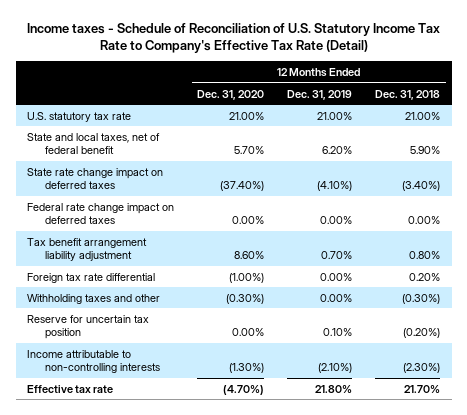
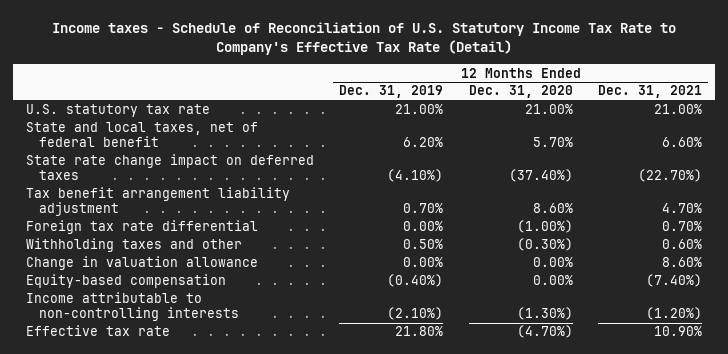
[375,89,441,100] Dec. 31, 2018 -> none
none -> [598,85,703,99] Dec. 31, 2021
[27,202,175,224] Federal rate change impact on deferred taxes -> none
[27,314,150,339] Reserve for uncertain tax position -> none
[320,293,353,302] 0.00% -> [403,239,444,250] 0.50%
none -> [26,256,259,271] Change in valuation allowance
none -> [26,274,227,289] Equity-based compensation

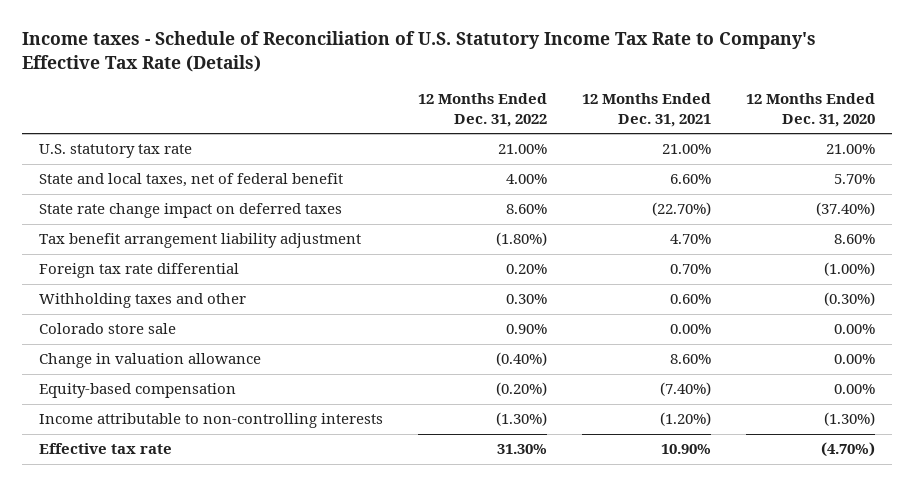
[52,21,677,55] Income taxes - Schedule of Reconciliation of U.S. Statutory Income Tax Rate to Company's Effective Tax Rate (Detail) -> [21,31,816,72] Income taxes - Schedule of Reconciliation of U.S. Statutory Income Tax Rate to Company's Effective Tax Rate (Details)
[339,85,444,99] Dec. 31, 2019 -> none
none -> [418,93,548,127] 12 Months Ended Dec. 31, 2022
none -> [39,323,177,335] Colorado store sale

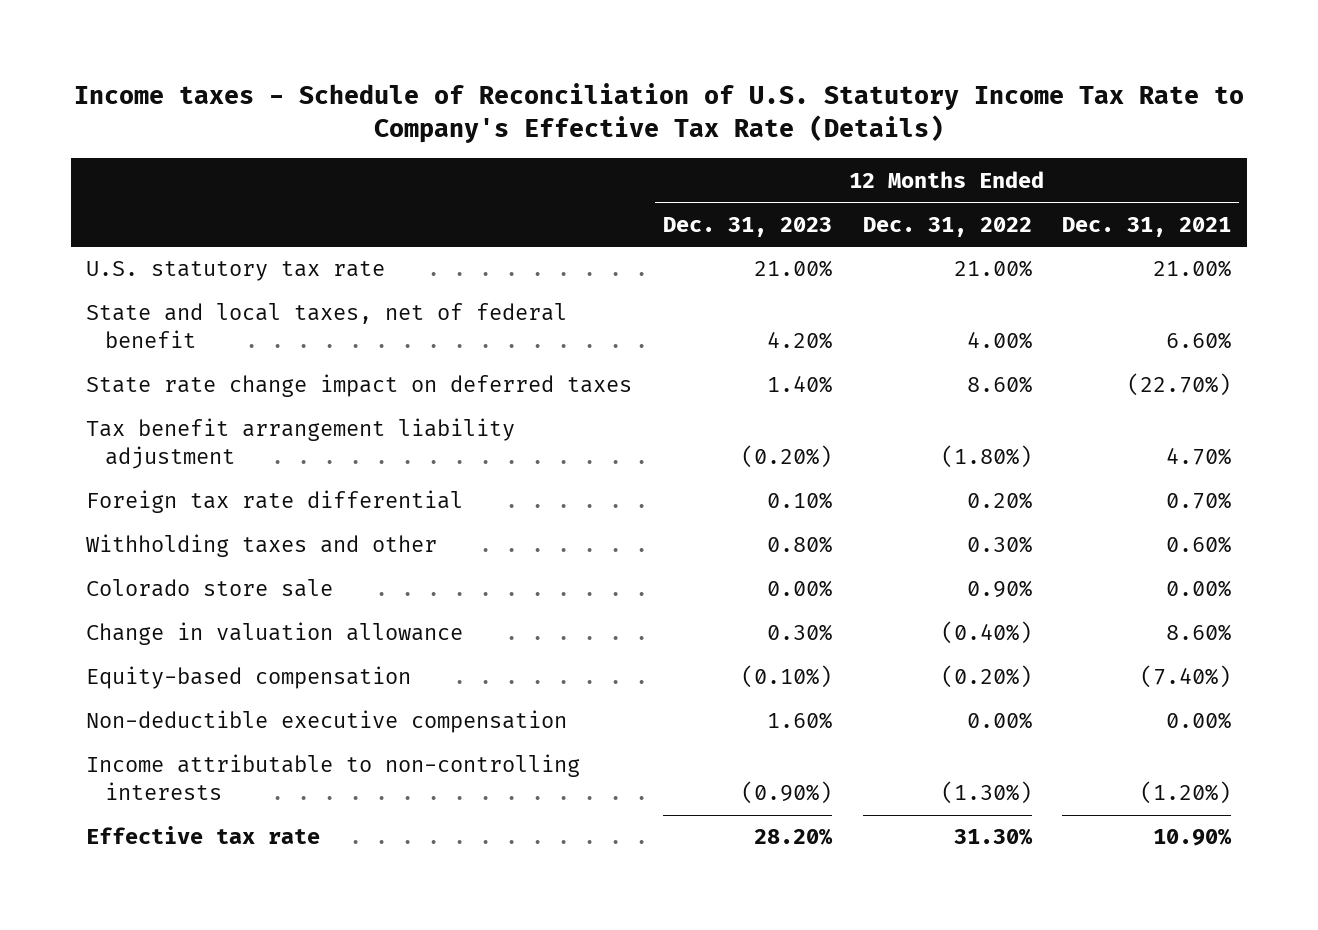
[745,93,875,127] 12 Months Ended Dec. 31, 2020 -> none
none -> [662,216,832,237] Dec. 31, 2023
none -> [86,710,568,734] Non-deductible executive compensation

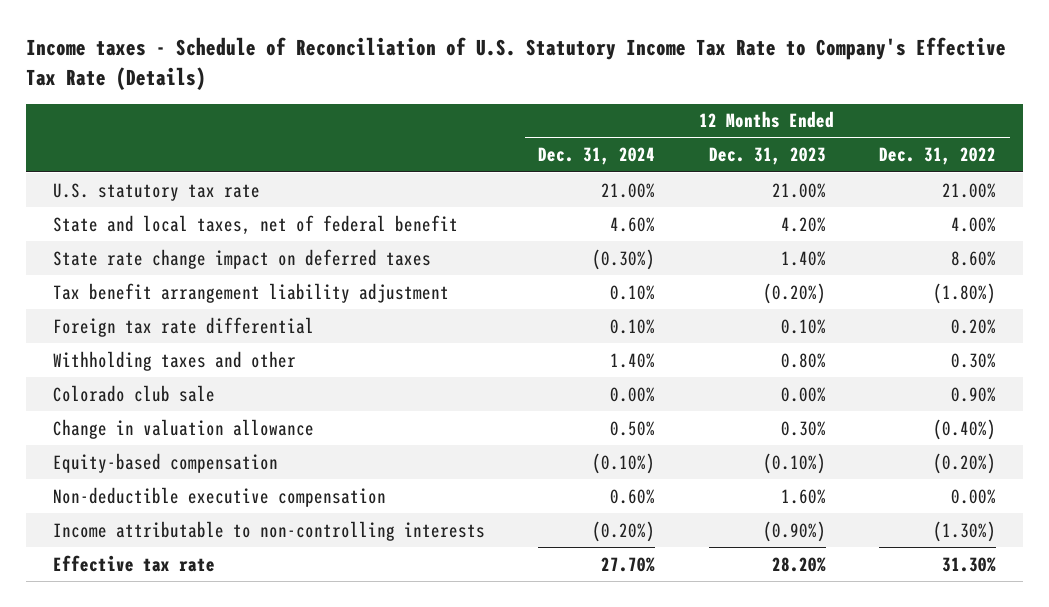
[1062,216,1232,237] Dec. 31, 2021 -> none
none -> [538,147,656,166] Dec. 31, 2024
[86,579,334,598] Colorado store sale -> [52,384,215,402] Colorado club sale

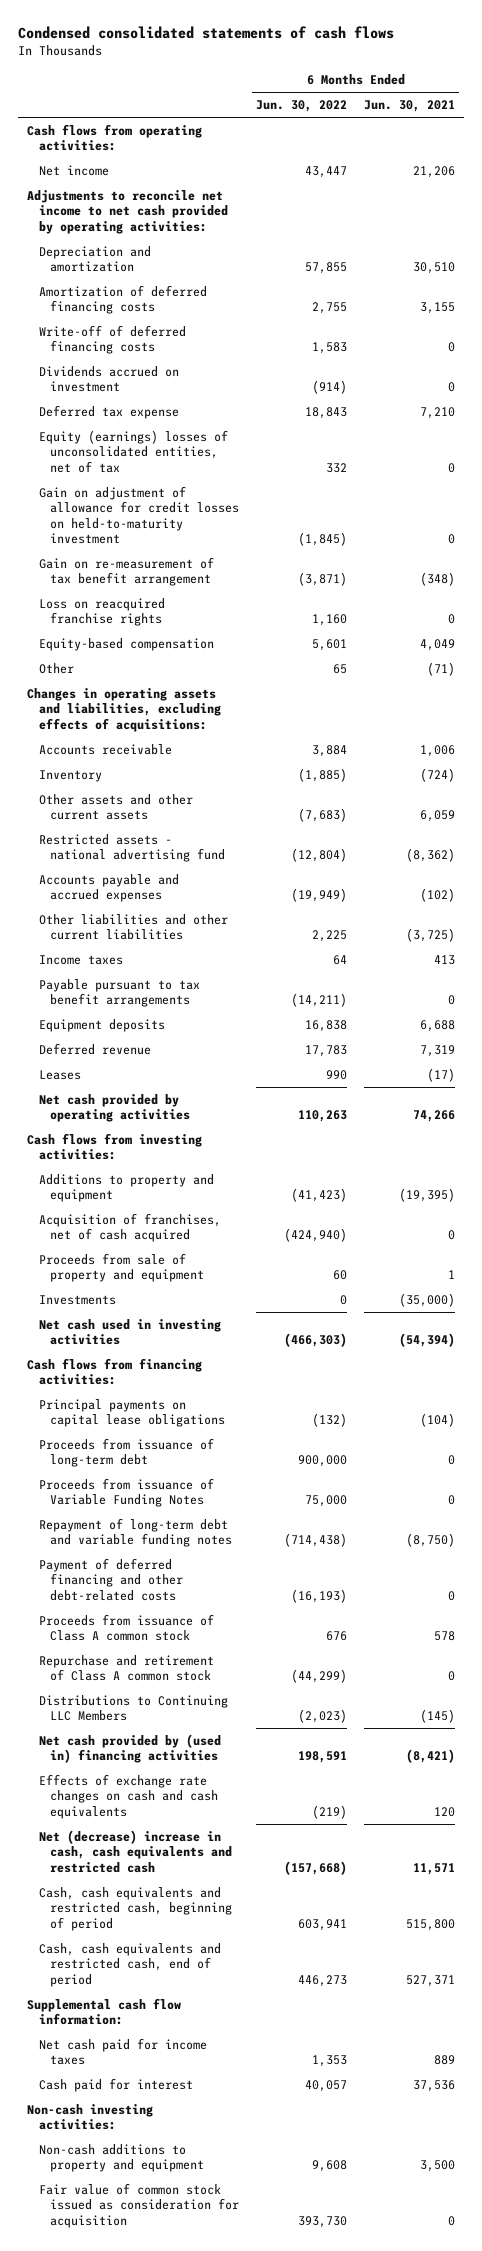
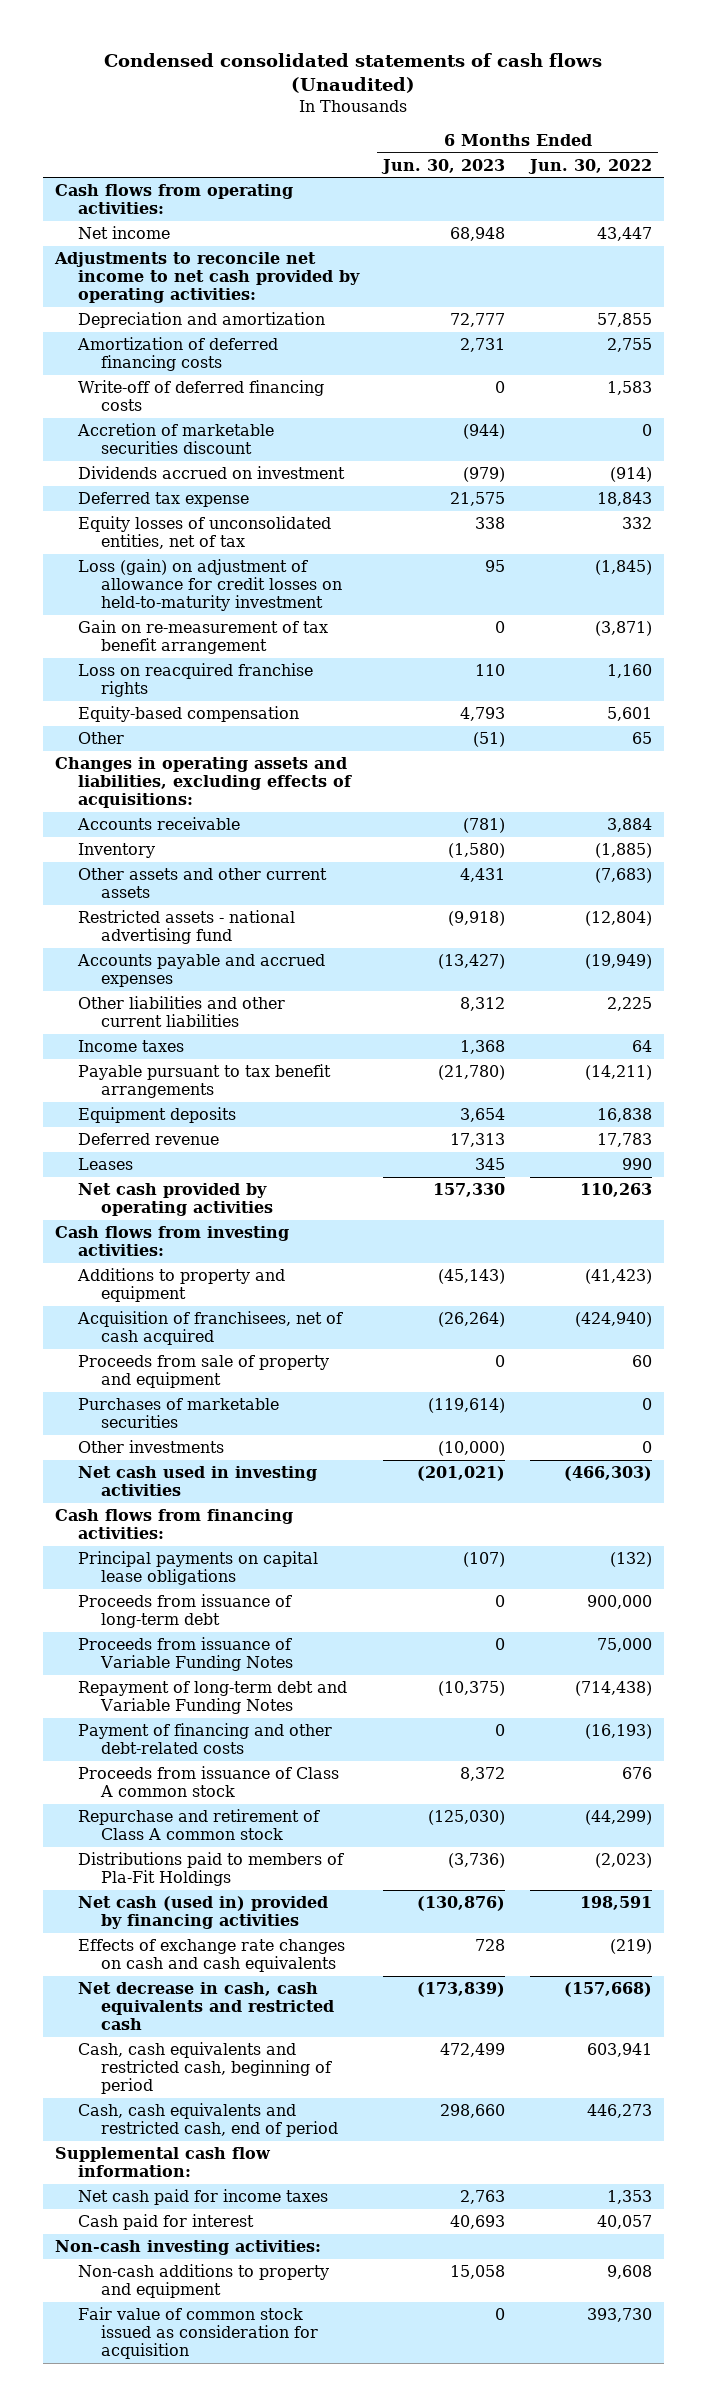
[18,25,395,39] Condensed consolidated statements of cash flows -> [104,52,603,93] Condensed consolidated statements of cash flows (Unaudited)
[364,100,456,113] Jun. 30, 2021 -> none
none -> [381,158,506,174] Jun. 30, 2023
none -> [76,423,274,455] Accretion of marketable securities discount
[38,429,228,473] Equity (earnings) losses of unconsolidated entities, net of tax -> [77,516,331,550] Equity losses of unconsolidated entities, net of tax
[38,485,240,544] Gain on adjustment of allowance for credit losses on held-to-maturity investment -> [77,559,343,612] Loss (gain) on adjustment of allowance for credit losses on held-to-maturity investment
[38,1212,221,1243] Acquisition of franchises, net of cash acquired -> [76,1311,343,1346] Acquisition of franchisees, net of cash acquired
none -> [77,1398,279,1429] Purchases of marketable securities
[38,1294,116,1305] Investments -> [77,1440,224,1454] Other investments
[38,1517,233,1548] Repayment of long-term debt and variable funding notes -> [77,1681,347,1715] Repayment of long-term debt and Variable Funding Notes
[38,1557,184,1601] Payment of deferred financing and other debt-related costs -> [77,1723,332,1755] Payment of financing and other debt-related costs
[38,1694,228,1722] Distributions to Continuing LLC Members -> [77,1852,344,1887] Distributions paid to members of Pla-Fit Holdings
[38,1733,221,1764] Net cash provided by (used in) financing activities -> [77,1896,328,1930] Net cash (used in) provided by financing activities
[38,1829,233,1873] Net (decrease) increase in cash, cash equivalents and restricted cash -> [77,1982,335,2031] Net decrease in cash, cash equivalents and restricted cash

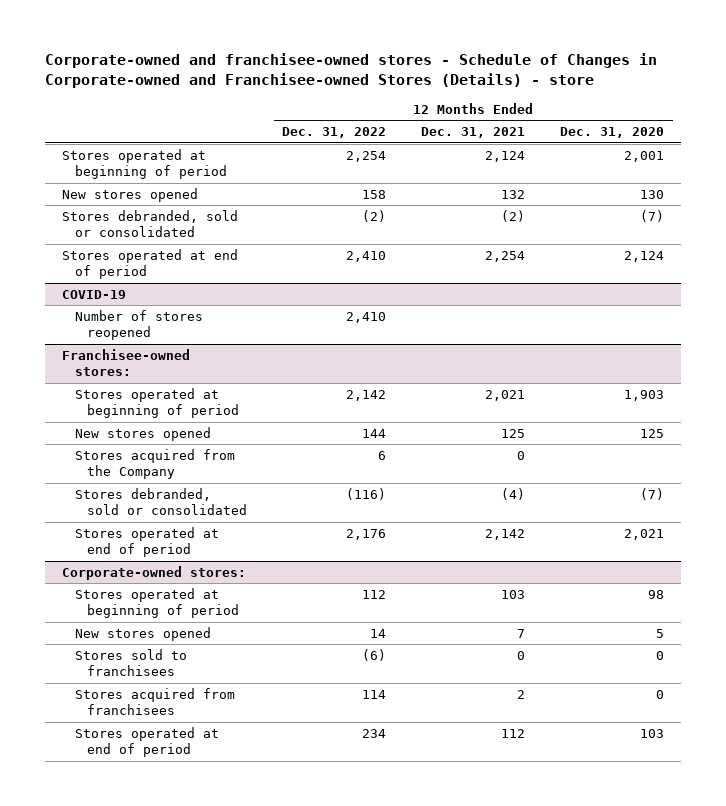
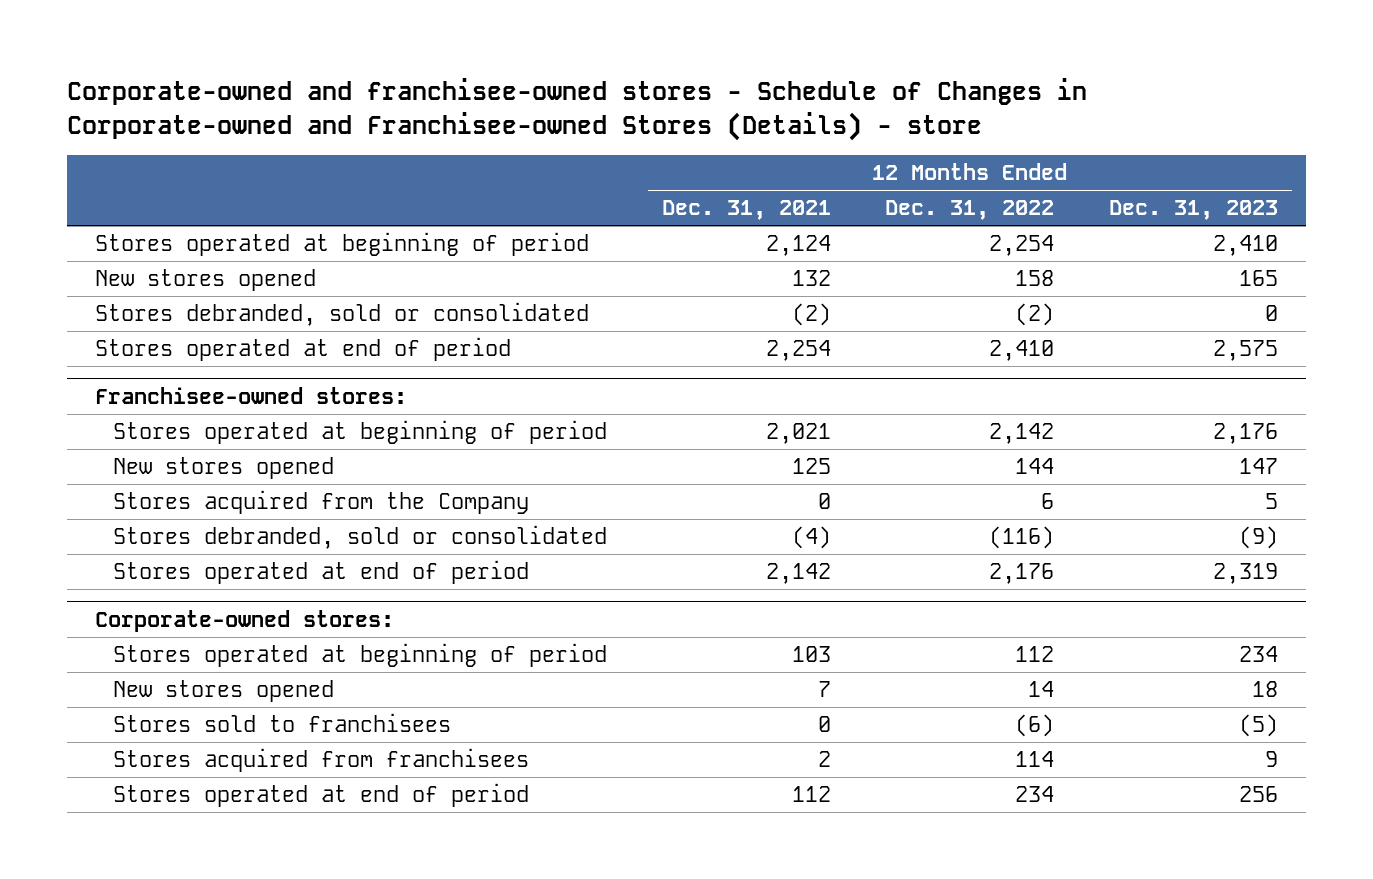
[559,127,664,139] Dec. 31, 2020 -> none
none -> [1109,200,1279,221] Dec. 31, 2023
[62,289,127,299] COVID-19 -> none
[74,309,203,341] Number of stores reopened -> none

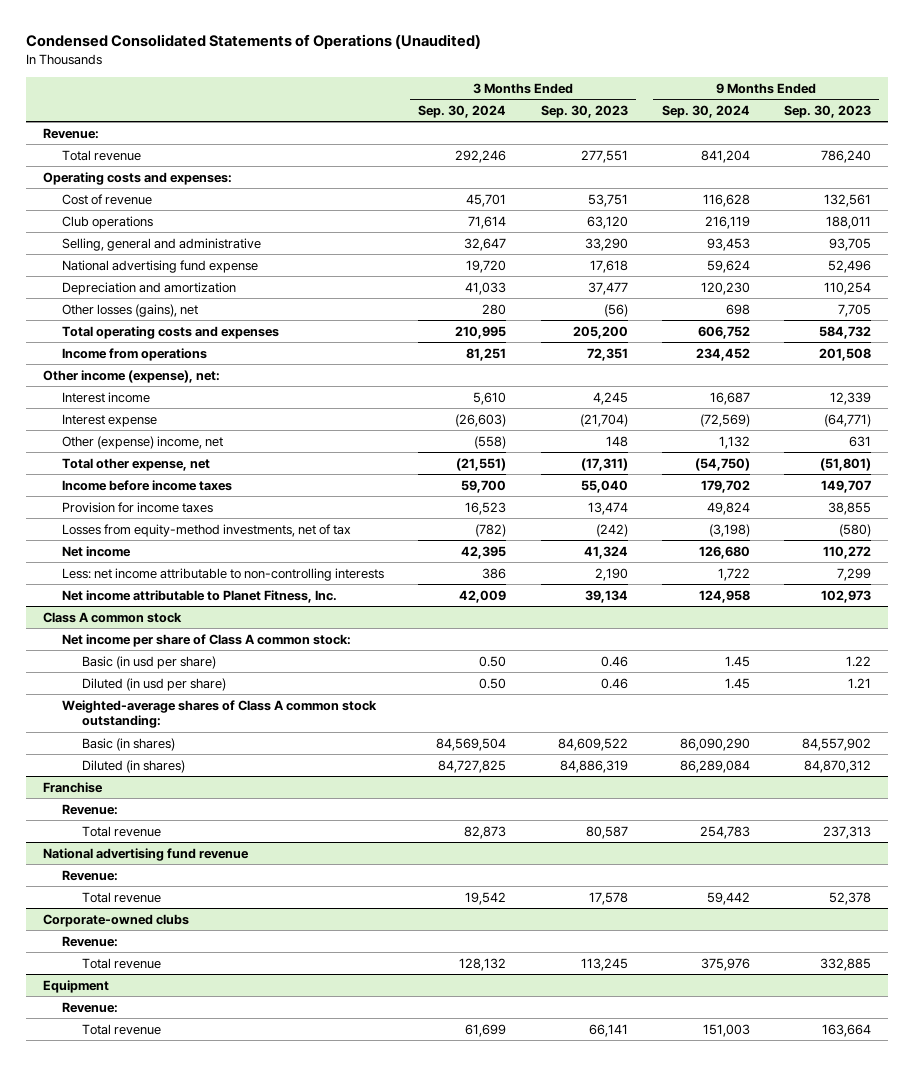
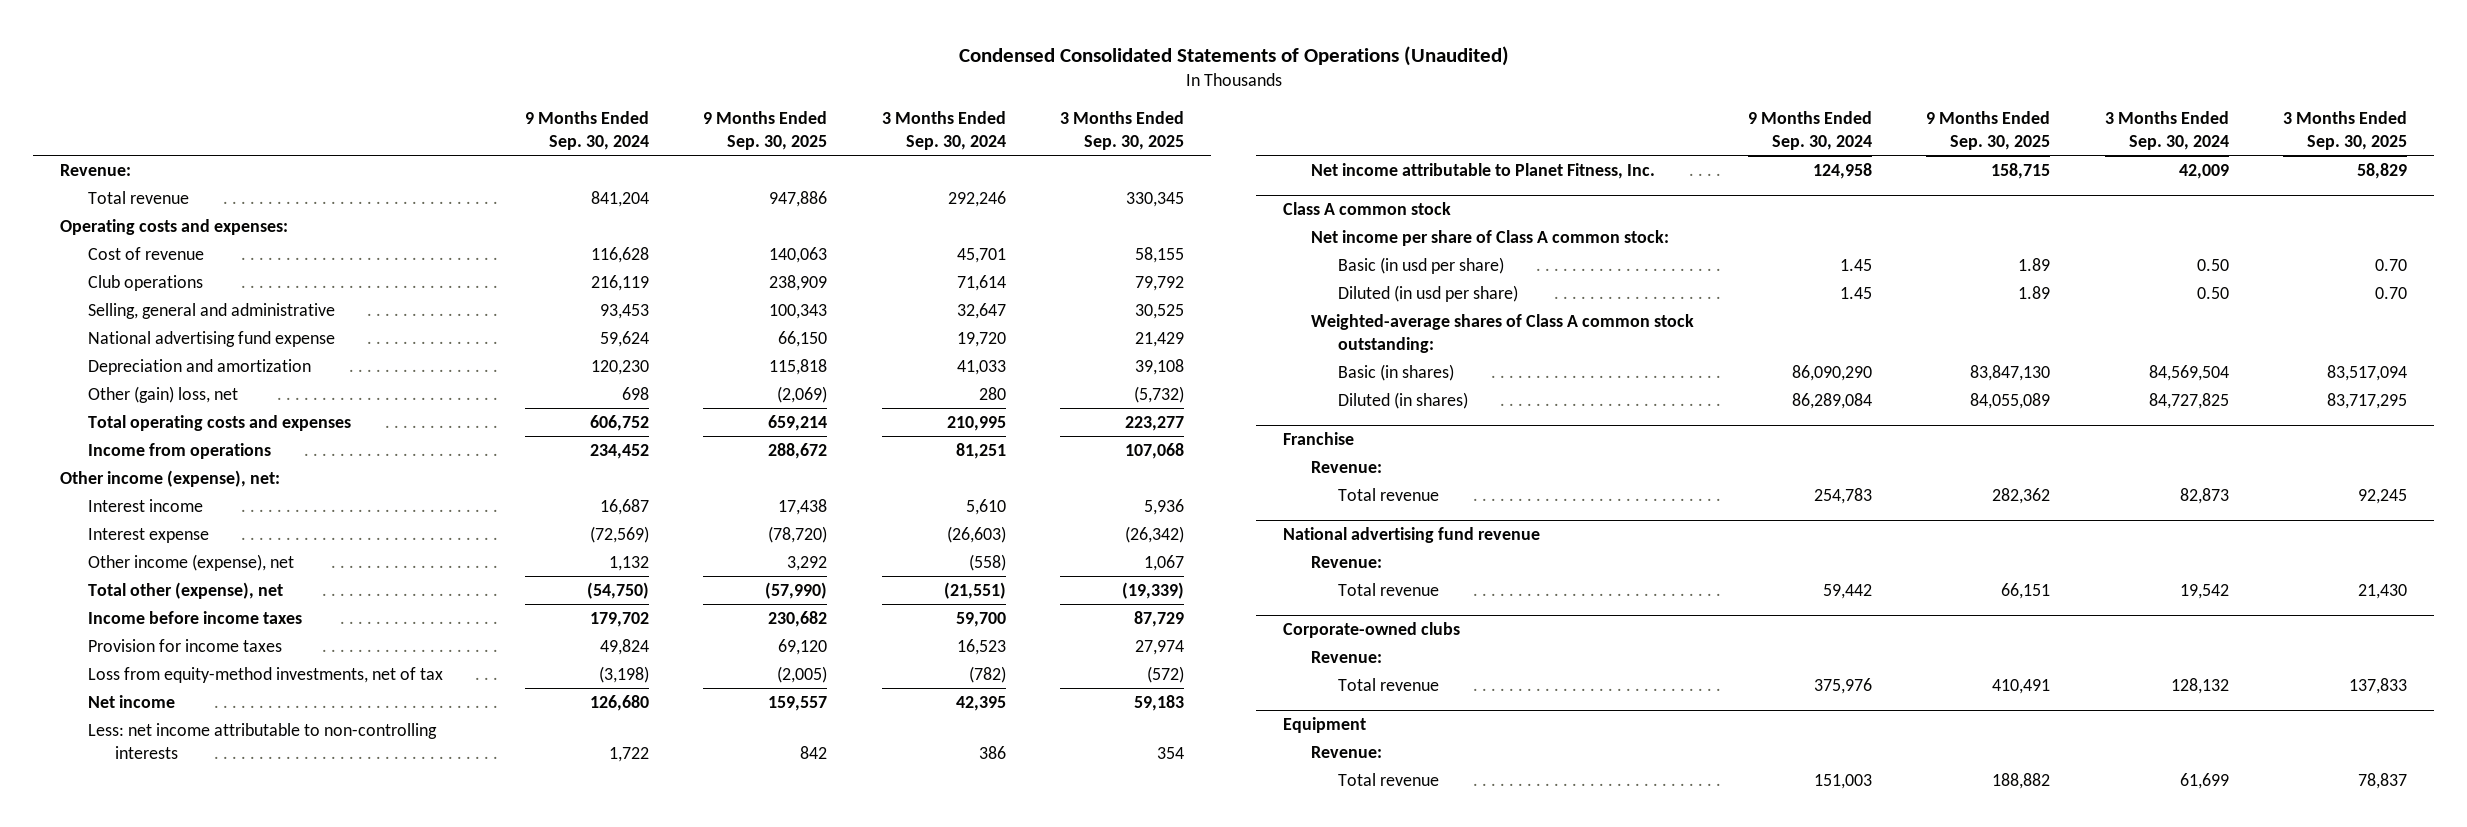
[540,104,628,118] Sep. 30, 2023 -> none
[783,104,871,118] Sep. 30, 2023 -> none
none -> [703,110,828,151] 9 Months Ended Sep. 30, 2025
none -> [1059,110,1184,151] 3 Months Ended Sep. 30, 2025
[62,303,199,317] Other losses (gains), net -> [87,385,238,403] Other (gain) loss, net
[62,435,224,449] Other (expense) income, net -> [87,553,294,571] Other income (expense), net
[62,457,211,471] Total other expense, net -> [87,581,283,599] Total other (expense), net
[62,523,352,537] Losses from equity-method investments, net of tax -> [87,666,443,683] Loss from equity-method investments, net of tax

